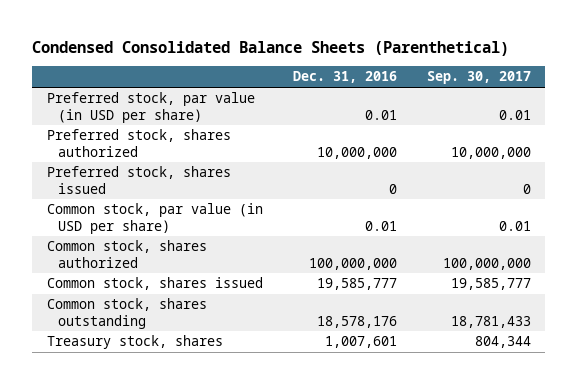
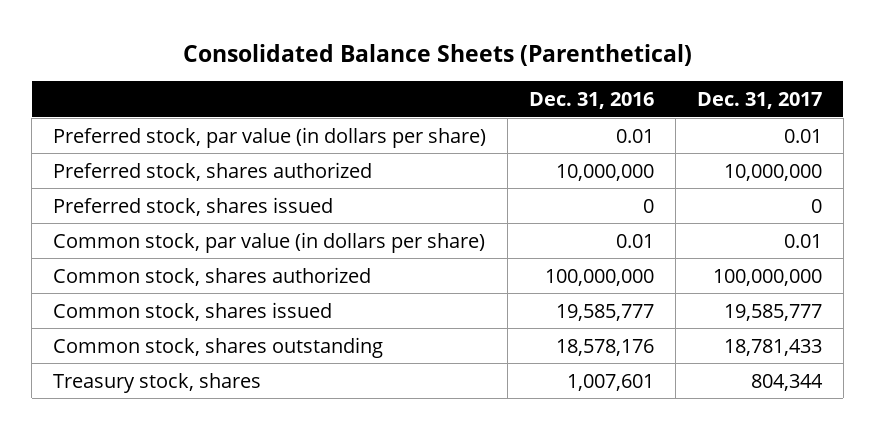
[32,40,510,56] Condensed Consolidated Balance Sheets (Parenthetical) -> [182,44,692,67] Consolidated Balance Sheets (Parenthetical)
[426,71,531,85] Sep. 30, 2017 -> none
none -> [696,91,822,109] Dec. 31, 2017
[47,92,256,123] Preferred stock, par value (in USD per share) -> [53,126,487,148] Preferred stock, par value (in dollars per share)
[47,203,264,234] Common stock, par value (in USD per share) -> [53,231,486,253] Common stock, par value (in dollars per share)

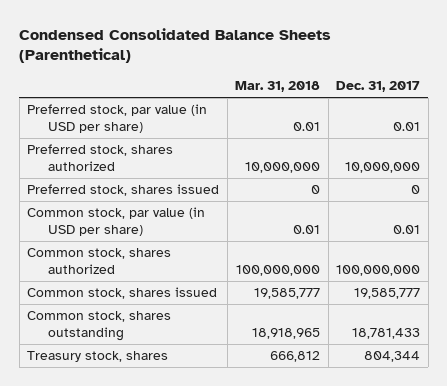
[182,44,692,67] Consolidated Balance Sheets (Parenthetical) -> [19,27,332,64] Condensed Consolidated Balance Sheets (Parenthetical)
[529,91,655,109] Dec. 31, 2016 -> none
none -> [235,80,321,92] Mar. 31, 2018
[53,126,487,148] Preferred stock, par value (in dollars per share) -> [27,104,208,133] Preferred stock, par value (in USD per share)
[53,231,486,253] Common stock, par value (in dollars per share) -> [27,207,206,236] Common stock, par value (in USD per share)

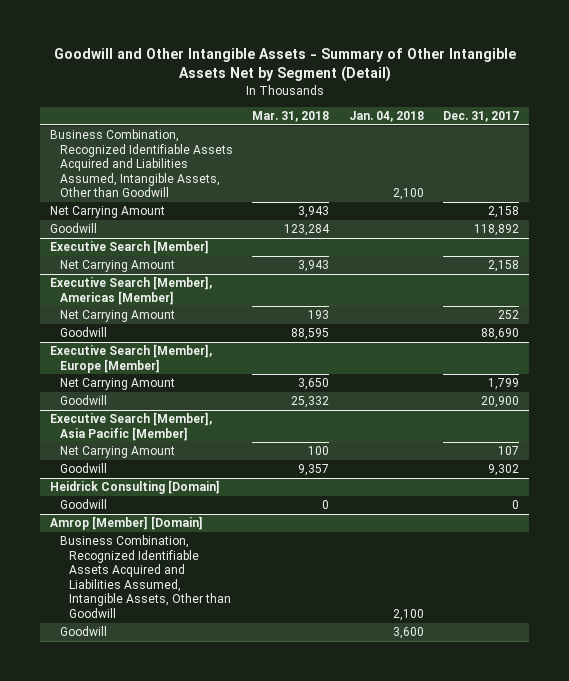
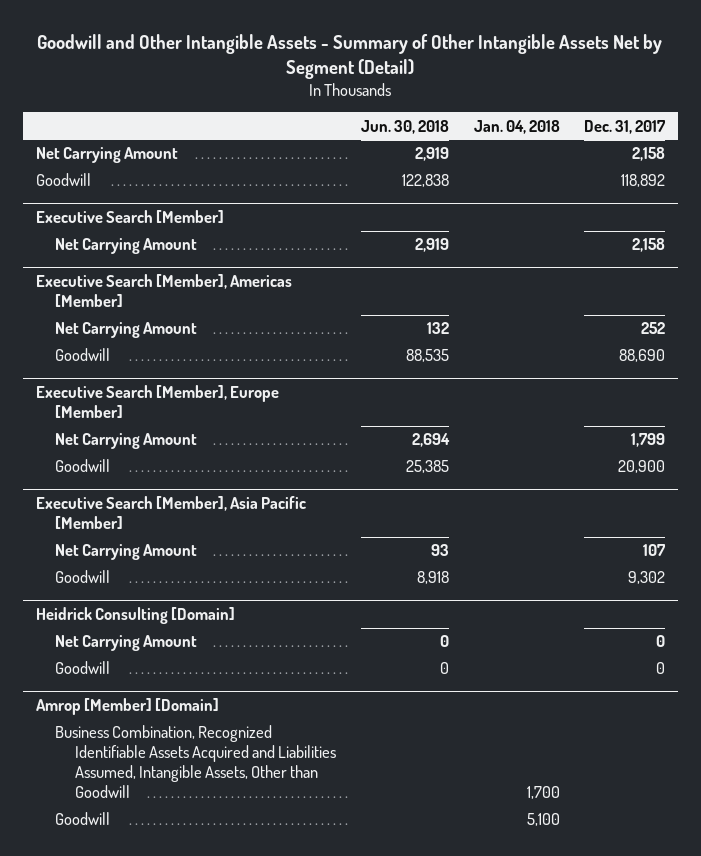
[252,111,330,123] Mar. 31, 2018 -> none
none -> [360,119,449,134] Jun. 30, 2018
[49,129,233,198] Business Combination, Recognized Identifiable Assets Acquired and Liabilities Assumed, Intangible Assets, Other than Goodwill -> none
none -> [55,635,198,652] Net Carrying Amount
[392,609,424,622] 2,100 -> [526,786,560,800] 1,700
[392,627,424,640] 3,600 -> [526,813,560,827] 5,100

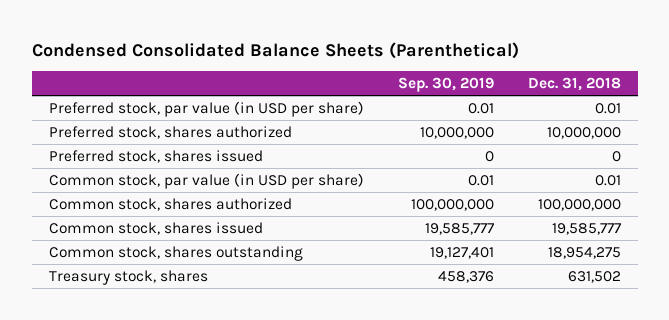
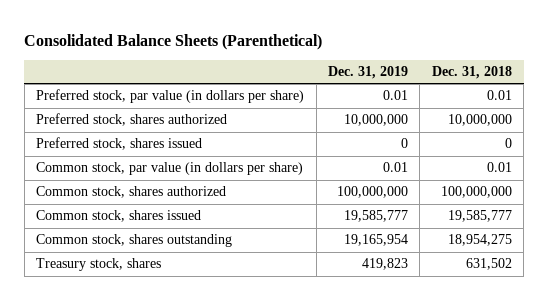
[31,41,519,59] Condensed Consolidated Balance Sheets (Parenthetical) -> [24,33,323,50] Consolidated Balance Sheets (Parenthetical)
[397,77,494,93] Sep. 30, 2019 -> none
none -> [327,65,408,79] Dec. 31, 2019
[48,100,364,117] Preferred stock, par value (in USD per share) -> [36,89,305,104] Preferred stock, par value (in dollars per share)
[48,172,364,189] Common stock, par value (in USD per share) -> [36,162,304,176] Common stock, par value (in dollars per share)

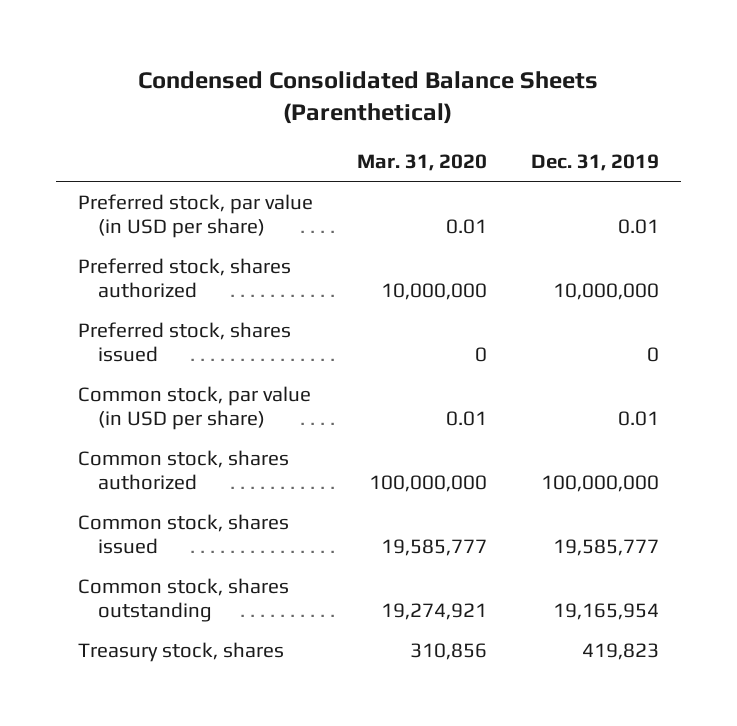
[24,33,323,50] Consolidated Balance Sheets (Parenthetical) -> [138,71,599,125] Condensed Consolidated Balance Sheets (Parenthetical)
[431,65,512,79] Dec. 31, 2018 -> none
none -> [356,153,487,171] Mar. 31, 2020
[36,89,305,104] Preferred stock, par value (in dollars per share) -> [78,193,314,238] Preferred stock, par value (in USD per share)
[36,162,304,176] Common stock, par value (in dollars per share) -> [78,385,312,430] Common stock, par value (in USD per share)

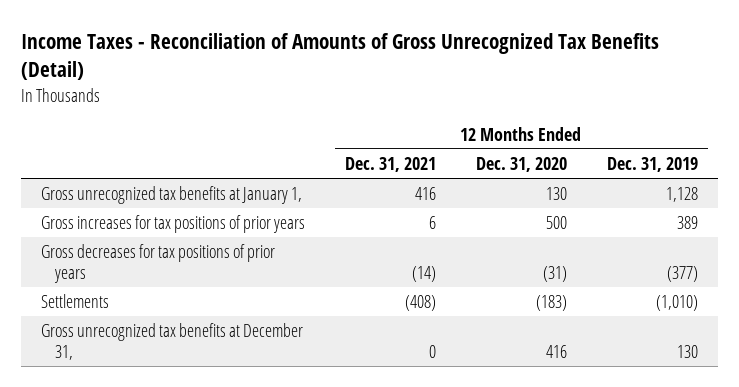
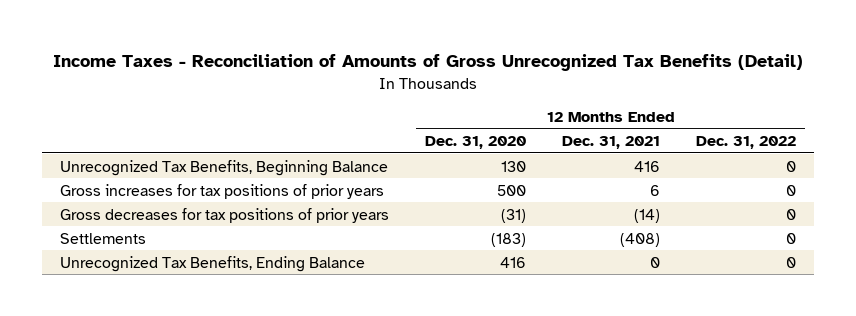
[606,157,698,173] Dec. 31, 2019 -> none
none -> [695,136,796,150] Dec. 31, 2022
[41,186,303,205] Gross unrecognized tax benefits at January 1, -> [60,159,389,176] Unrecognized Tax Benefits, Beginning Balance
[41,323,304,361] Gross unrecognized tax benefits at December 31, -> [60,255,366,272] Unrecognized Tax Benefits, Ending Balance

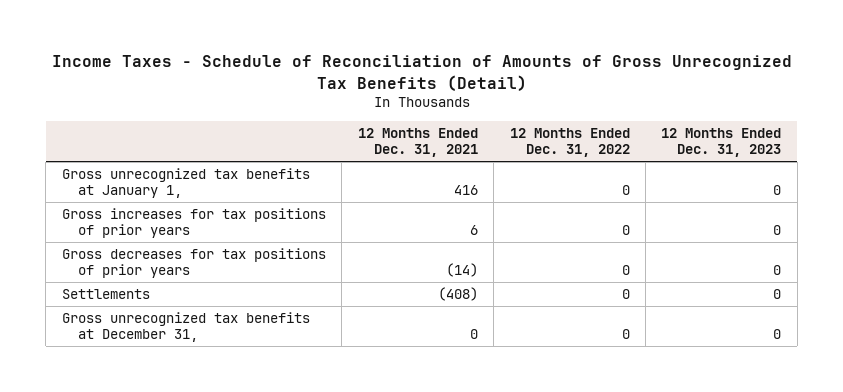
[53,54,804,72] Income Taxes - Reconciliation of Amounts of Gross Unrecognized Tax Benefits (Detail) -> [51,55,792,91] Income Taxes - Schedule of Reconciliation of Amounts of Gross Unrecognized Tax Benefits (Detail)
[425,136,527,150] Dec. 31, 2020 -> none
none -> [661,128,782,158] 12 Months Ended Dec. 31, 2023
[60,159,389,176] Unrecognized Tax Benefits, Beginning Balance -> [61,168,310,199] Gross unrecognized tax benefits at January 1,
[60,255,366,272] Unrecognized Tax Benefits, Ending Balance -> [61,312,310,343] Gross unrecognized tax benefits at December 31,

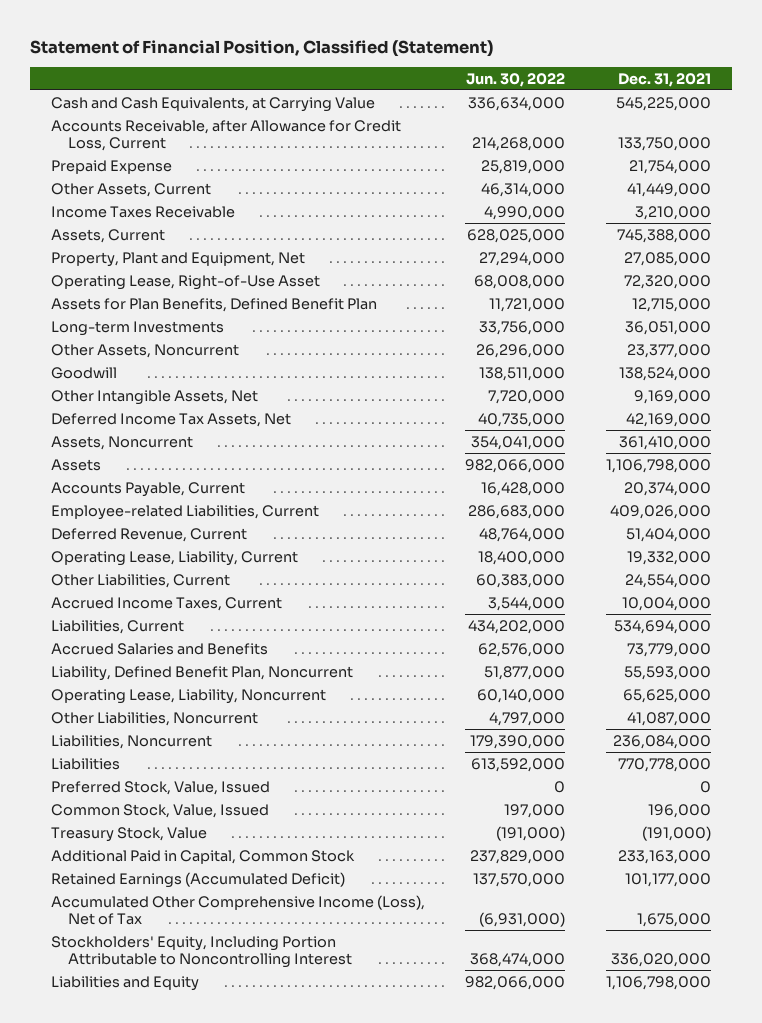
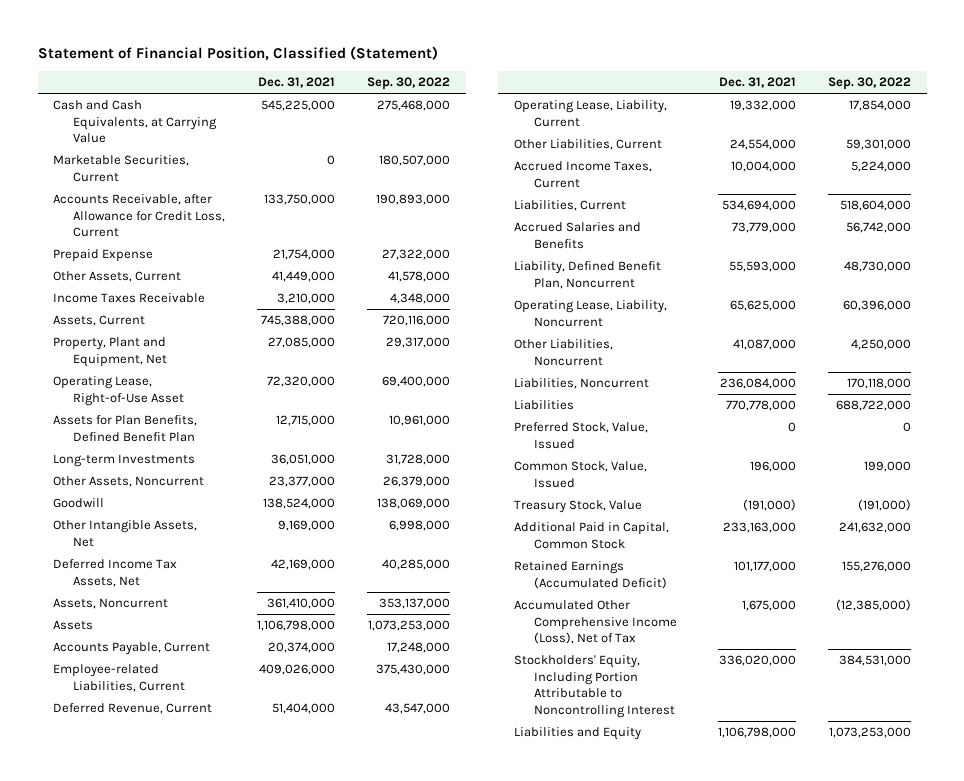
[466,72,566,87] Jun. 30, 2022 -> none
none -> [366,77,450,91] Sep. 30, 2022
none -> [53,155,190,182] Marketable Securities, Current

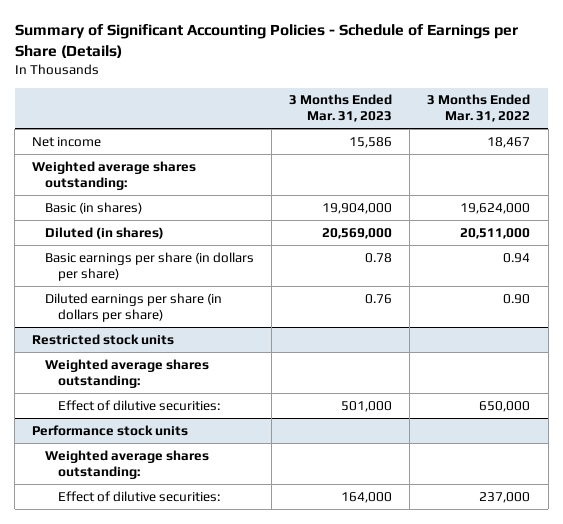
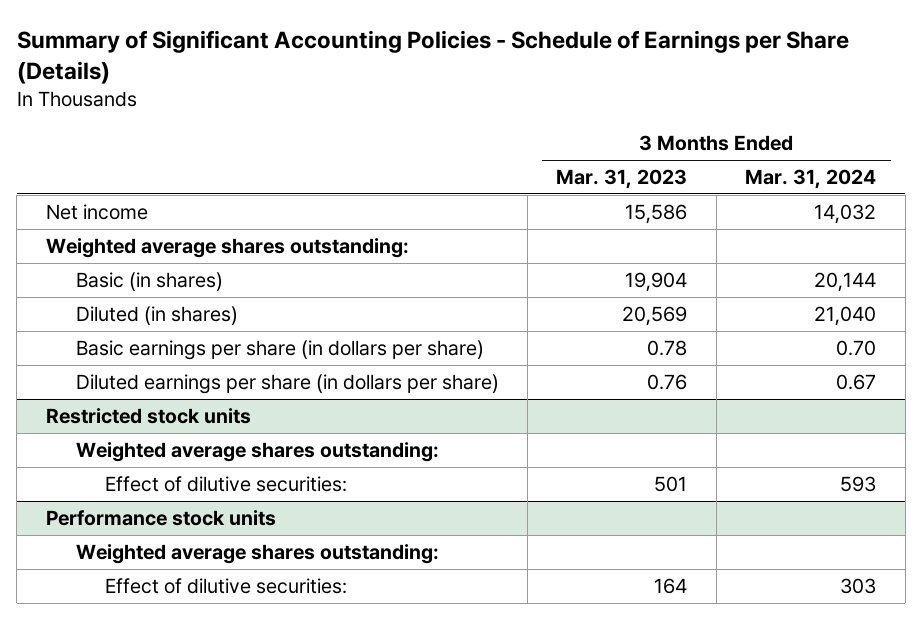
[427,94,531,123] 3 Months Ended Mar. 31, 2022 -> none
none -> [745,169,877,190] Mar. 31, 2024
[322,202,393,214] 19,904,000 -> [625,272,688,293] 19,904
[322,227,393,239] 20,569,000 -> [622,306,688,327] 20,569
[341,400,393,412] 501,000 -> [654,476,688,493] 501
[341,491,393,503] 164,000 -> [654,578,688,595] 164

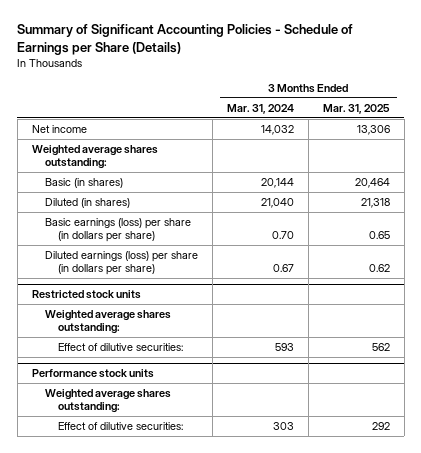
[556,169,688,190] Mar. 31, 2023 -> none
none -> [322,103,390,114] Mar. 31, 2025
[75,340,484,361] Basic earnings per share (in dollars per share) -> [44,217,191,242] Basic earnings (loss) per share (in dollars per share)
[75,374,499,395] Diluted earnings per share (in dollars per share) -> [44,250,198,275] Diluted earnings (loss) per share (in dollars per share)

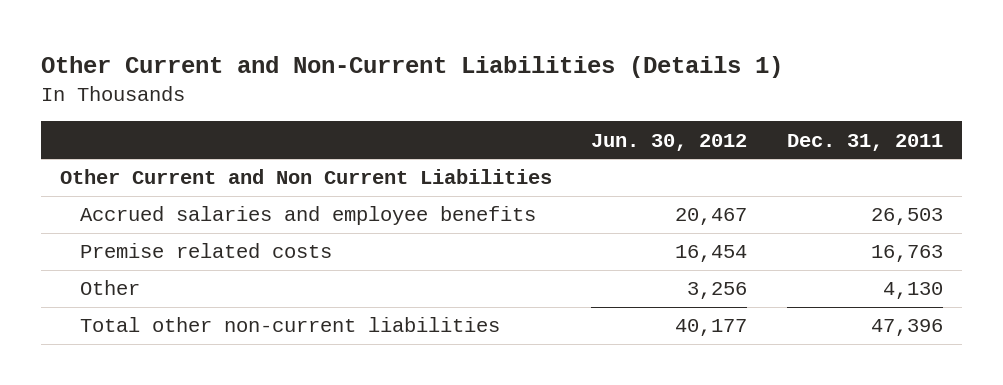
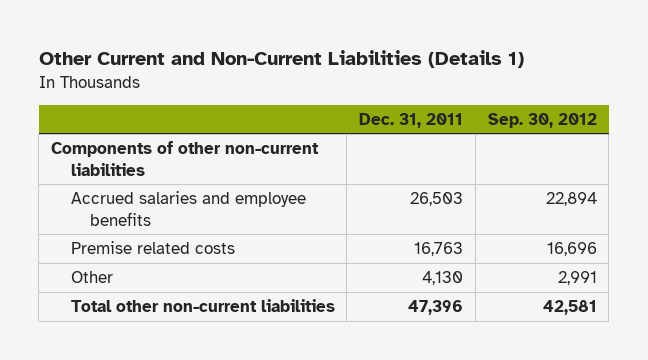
[591,133,748,151] Jun. 30, 2012 -> none
none -> [487,112,597,128] Sep. 30, 2012
[60,169,553,185] Other Current and Non Current Liabilities -> [50,141,319,176] Components of other non-current liabilities

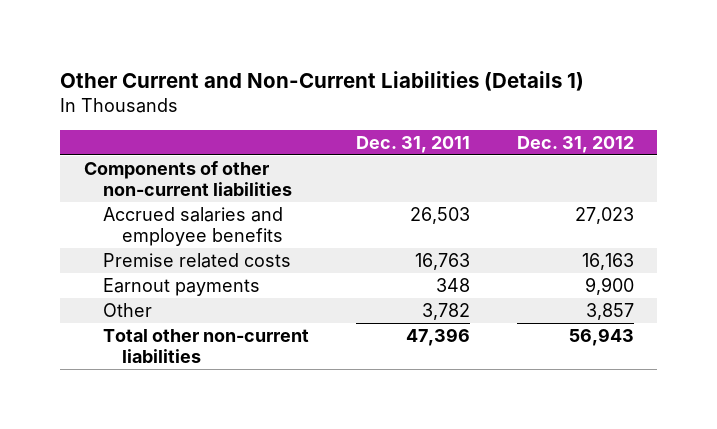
[487,112,597,128] Sep. 30, 2012 -> none
none -> [516,135,634,153] Dec. 31, 2012
none -> [102,278,260,297] Earnout payments
[422,271,464,286] 4,130 -> [421,303,470,321] 3,782

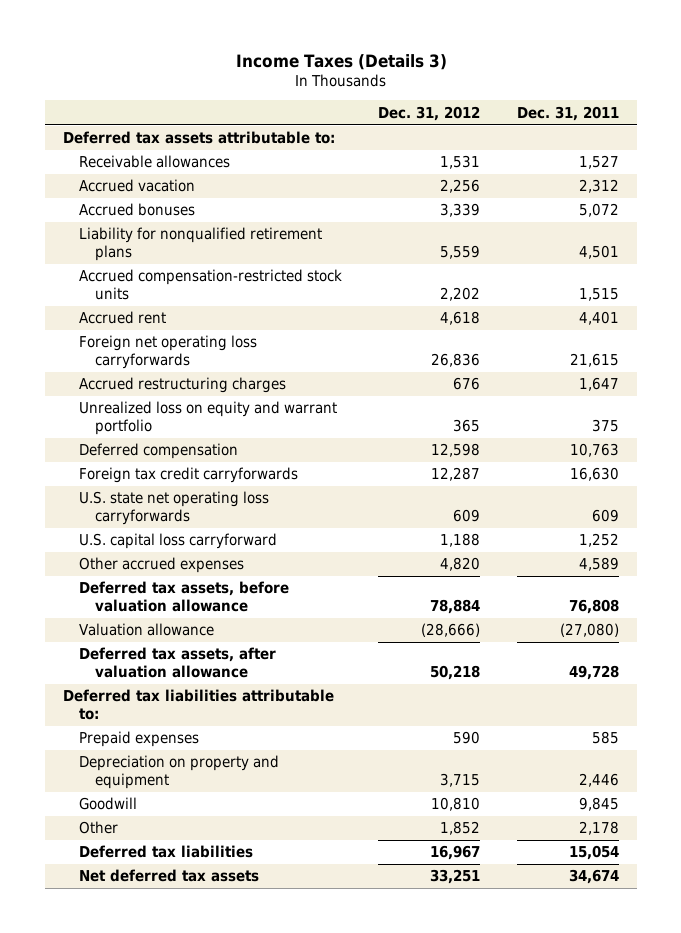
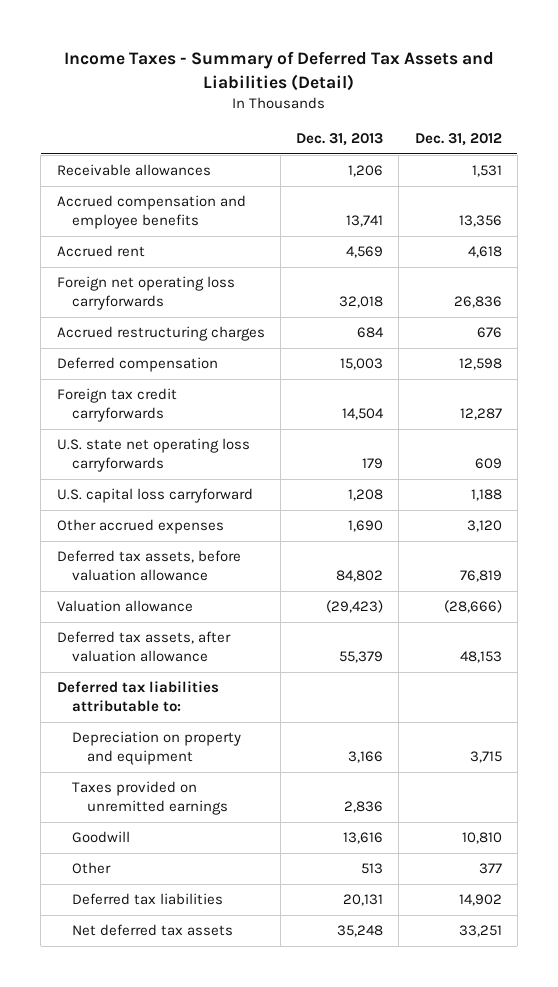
[235,53,447,70] Income Taxes (Details 3) -> [64,51,495,91] Income Taxes - Summary of Deferred Tax Assets and Liabilities (Detail)
[516,105,619,121] Dec. 31, 2011 -> none
none -> [296,133,384,147] Dec. 31, 2013
[62,131,335,145] Deferred tax assets attributable to: -> none
[78,179,195,193] Accrued vacation -> none
[78,203,195,217] Accrued bonuses -> none
[78,227,322,262] Liability for nonqualified retirement plans -> none
[78,269,342,301] Accrued compensation-restricted stock units -> none
none -> [56,195,246,230] Accrued compensation and employee benefits
[78,401,337,436] Unrealized loss on equity and warrant portfolio -> none
[440,557,481,572] 4,820 -> [466,520,502,533] 3,120
[430,599,481,615] 78,884 -> [459,570,502,583] 76,819
[430,665,481,681] 50,218 -> [459,651,502,664] 48,153
[78,731,199,748] Prepaid expenses -> none
none -> [71,781,228,816] Taxes provided on unremitted earnings
[440,821,481,836] 1,852 -> [478,863,502,875] 377
[430,845,481,861] 16,967 -> [458,894,502,907] 14,902

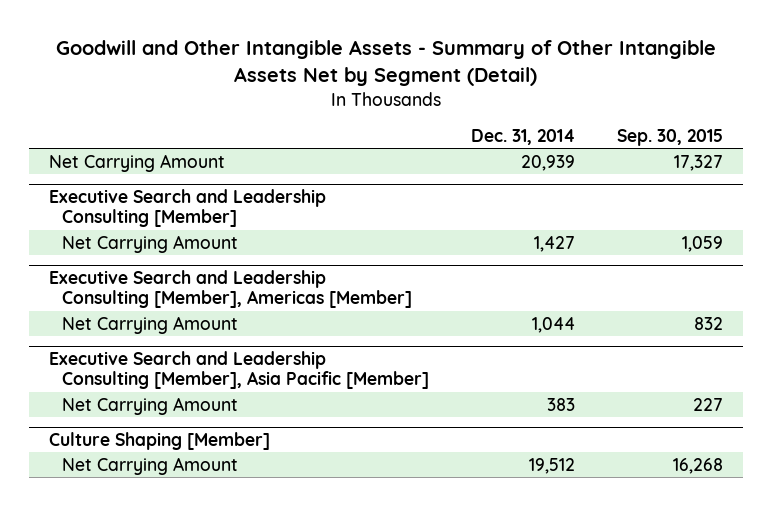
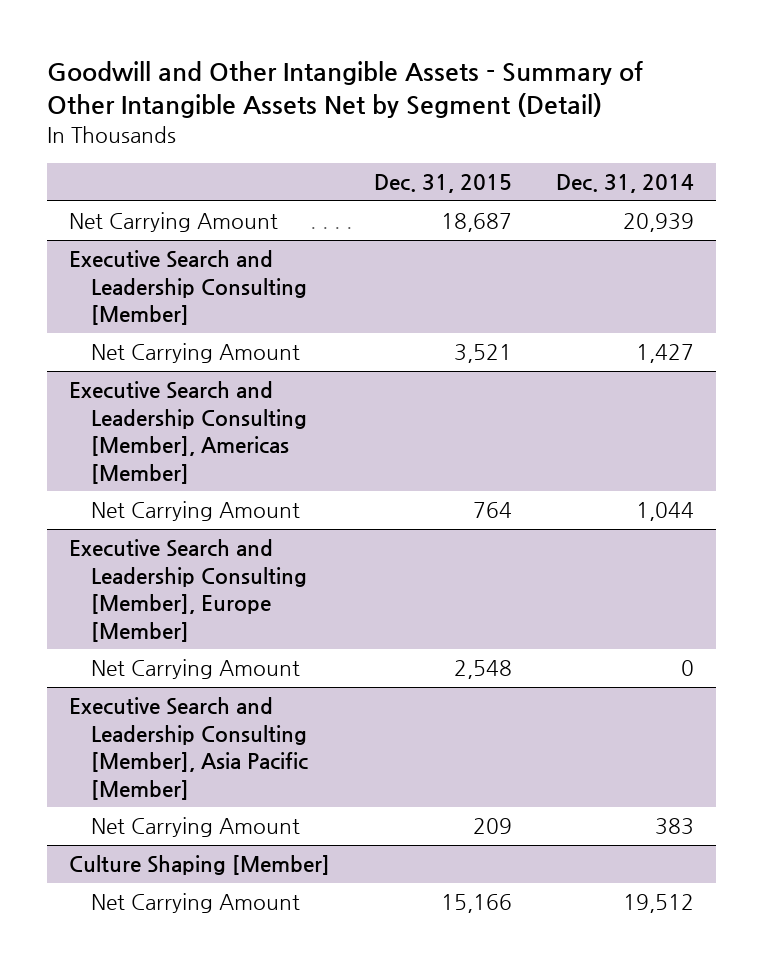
[616,128,723,146] Sep. 30, 2015 -> none
none -> [374,174,513,194] Dec. 31, 2015
none -> [69,539,307,642] Executive Search and Leadership Consulting [Member], Europe [Member]
none -> [90,659,300,680] Net Carrying Amount

